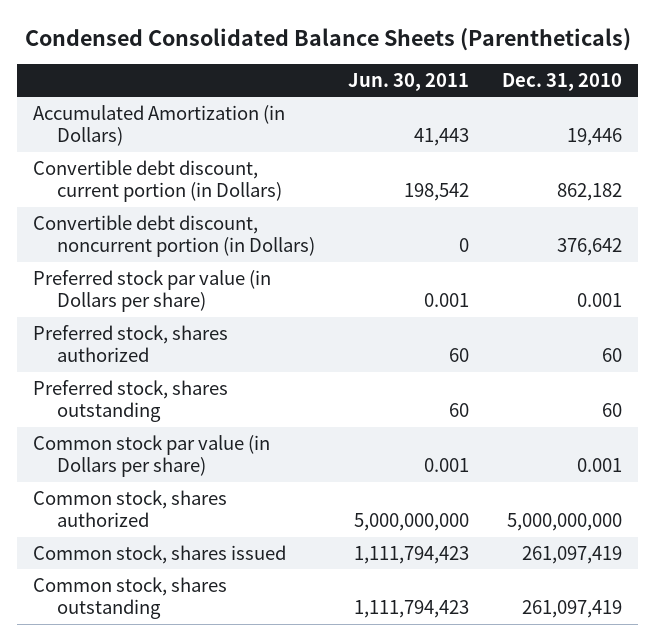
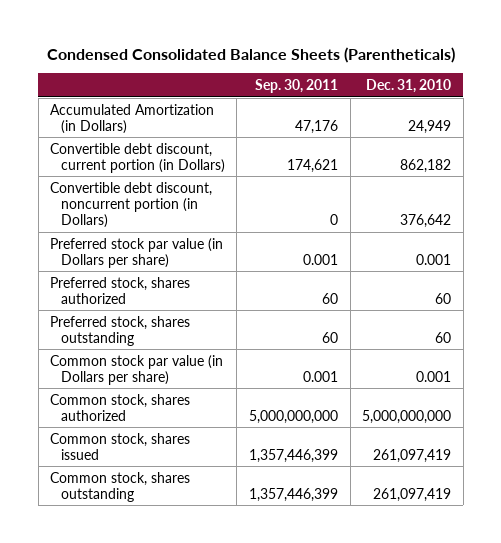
[347,72,469,91] Jun. 30, 2011 -> none
none -> [254,78,338,93] Sep. 30, 2011
[566,128,622,147] 19,446 -> [408,119,452,134] 24,949

